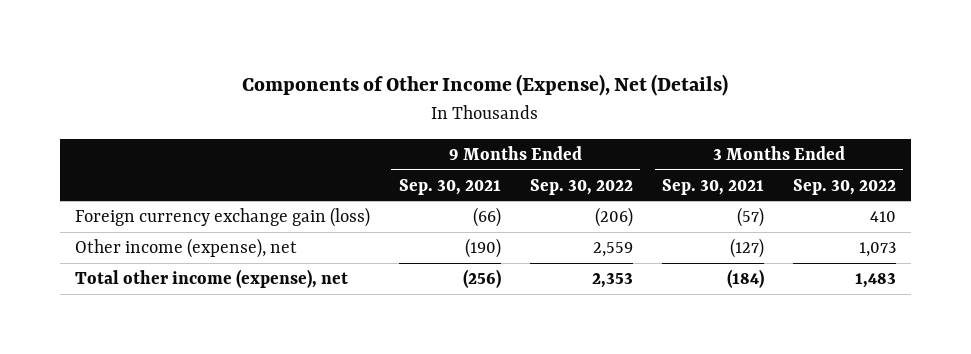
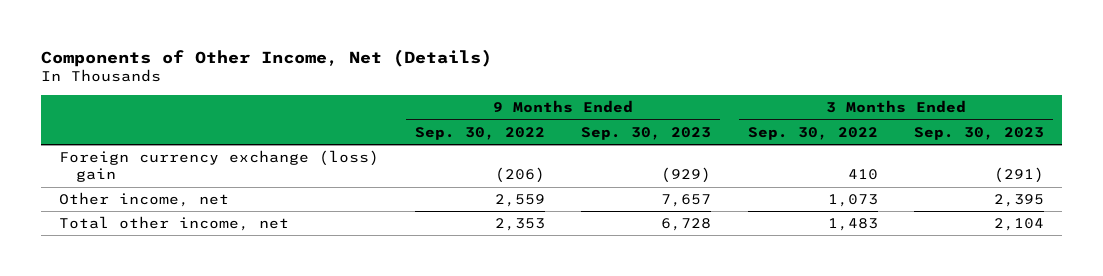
[242,74,729,97] Components of Other Income (Expense), Net (Details) -> [41,48,493,67] Components of Other Income, Net (Details)
[398,178,501,195] Sep. 30, 2021 -> none
[662,178,765,195] Sep. 30, 2021 -> none
none -> [581,126,712,140] Sep. 30, 2023
none -> [913,126,1044,140] Sep. 30, 2023
[74,207,370,228] Foreign currency exchange gain (loss) -> [59,150,380,183] Foreign currency exchange (loss) gain
[74,238,297,259] Other income (expense), net -> [59,192,230,208] Other income, net
[74,269,348,289] Total other income (expense), net -> [59,216,290,232] Total other income, net

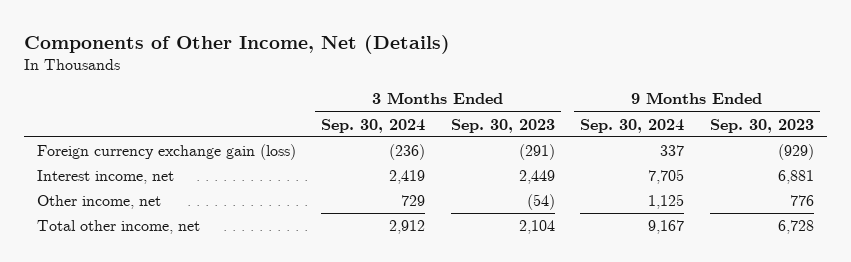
[415,126,546,140] Sep. 30, 2022 -> none
[747,126,878,140] Sep. 30, 2022 -> none
none -> [321,118,426,133] Sep. 30, 2024
none -> [580,118,685,133] Sep. 30, 2024
[59,150,380,183] Foreign currency exchange (loss) gain -> [36,144,296,161] Foreign currency exchange gain (loss)
none -> [36,170,174,185] Interest income, net
[661,194,712,208] 7,657 -> [790,195,815,207] 776
[993,194,1044,208] 2,395 -> [526,194,555,211] (54)

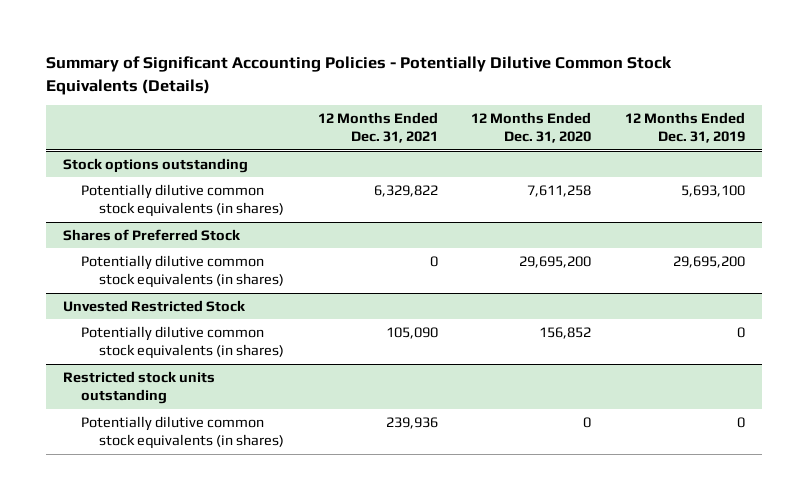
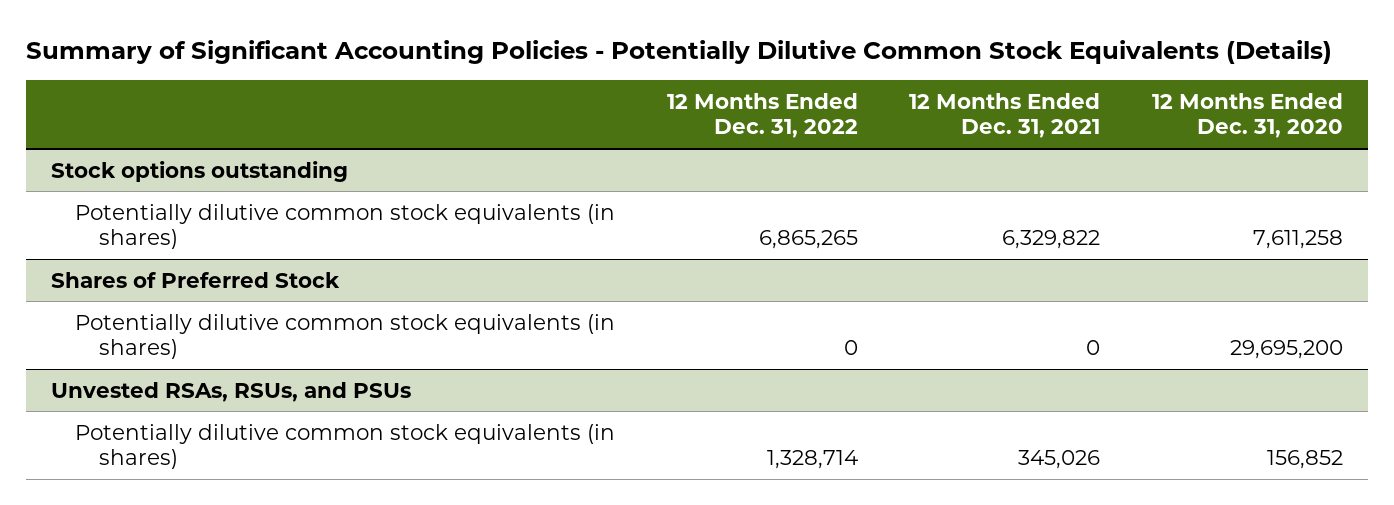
[625,111,746,144] 12 Months Ended Dec. 31, 2019 -> none
none -> [666,92,858,139] 12 Months Ended Dec. 31, 2022
[62,299,246,312] Unvested Restricted Stock -> none
[62,370,215,405] Restricted stock units outstanding -> none
[80,415,284,450] Potentially dilutive common stock equivalents (in shares) -> none
none -> [51,381,412,402] Unvested RSAs, RSUs, and PSUs
[385,326,438,339] 105,090 -> [1018,450,1101,470] 345,026

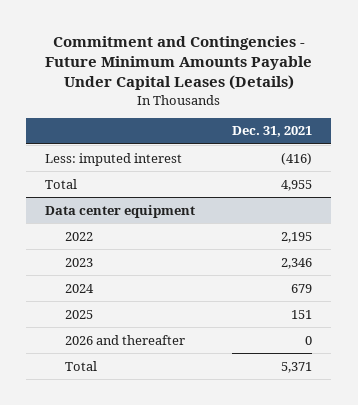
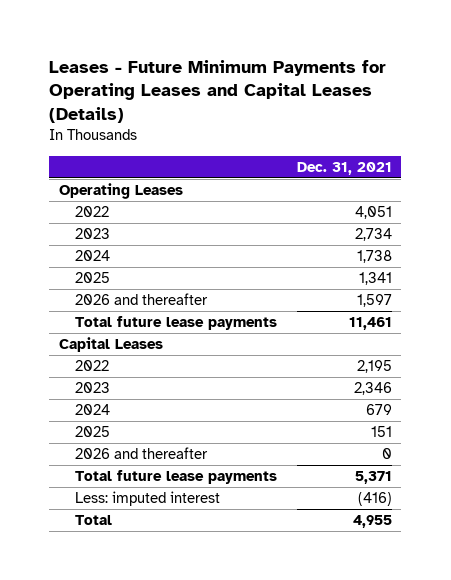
[44,35,312,91] Commitment and Contingencies - Future Minimum Amounts Payable Under Capital Leases (Details) -> [49,59,387,123] Leases - Future Minimum Payments for Operating Leases and Capital Leases (Details)
[45,204,196,218] Data center equipment -> none
none -> [59,183,184,200] Operating Leases
none -> [75,206,110,218] 2022
none -> [75,228,111,240] 2023
none -> [75,250,111,262] 2024
none -> [75,272,111,284] 2025
none -> [75,293,209,306] 2026 and thereafter
none -> [75,316,278,331] Total future lease payments
none -> [59,337,164,353] Capital Leases
[65,360,98,371] Total -> [75,470,278,485] Total future lease payments
[45,152,183,166] Less: imputed interest -> [75,491,221,507] Less: imputed interest
[45,178,78,189] Total -> [75,515,113,526] Total

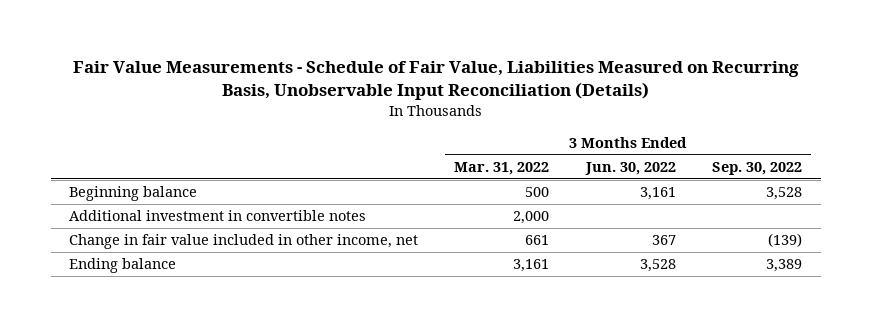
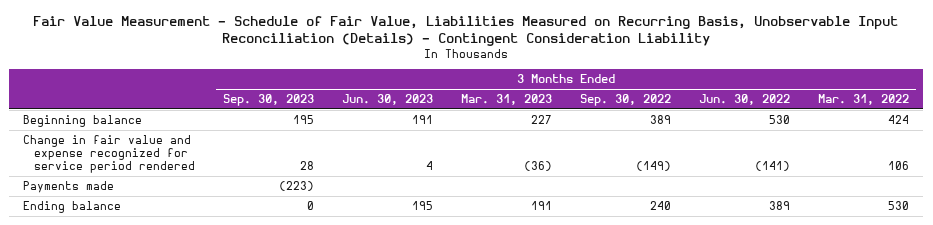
[72,61,799,101] Fair Value Measurements - Schedule of Fair Value, Liabilities Measured on Recurring Basis, Unobservable Input Reconciliation (Details) -> [33,16,899,47] Fair Value Measurement - Schedule of Fair Value, Liabilities Measured on Recurring Basis, Unobservable Input Reconciliation (Details) - Contingent Consideration Liability
none -> [222,94,314,107] Sep. 30, 2023
none -> [341,94,433,106] Jun. 30, 2023
none -> [461,94,553,106] Mar. 31, 2023
[68,210,366,222] Additional investment in convertible notes -> none
[525,187,550,198] 500 -> [888,115,910,125] 424
[639,187,676,201] 3,161 -> [769,115,791,125] 530
[766,187,803,201] 3,528 -> [650,115,672,125] 389
[68,234,418,250] Change in fair value included in other income, net -> [23,135,195,174] Change in fair value and expense recognized for service period rendered
[525,235,550,246] 661 -> [888,161,910,171] 106
[651,235,676,246] 367 -> [755,161,791,172] (141)
[768,233,803,248] (139) -> [636,161,672,172] (149)
none -> [23,181,115,194] Payments made
[513,259,550,273] 3,161 -> [888,201,910,211] 530
[639,259,676,273] 3,528 -> [769,201,791,211] 389
[766,259,803,273] 3,389 -> [650,201,672,211] 240

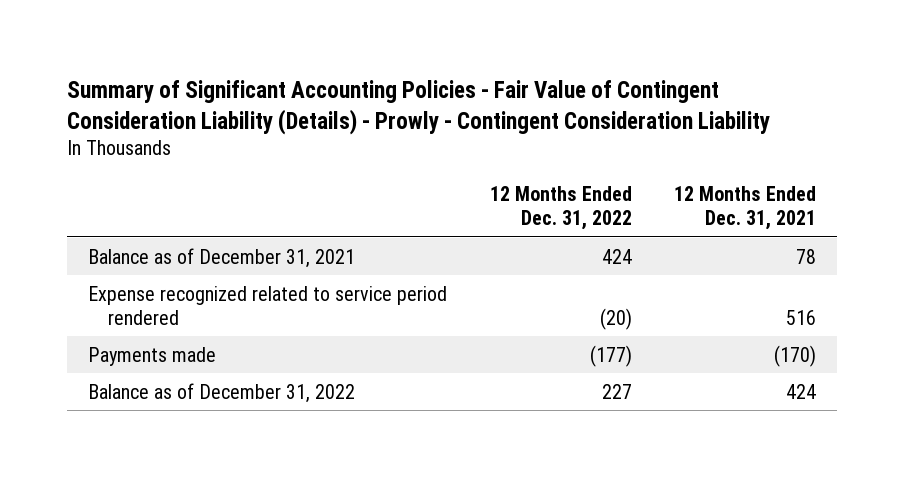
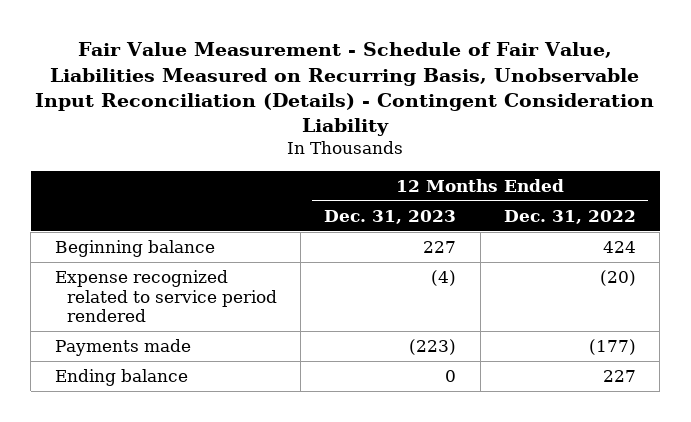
[67,79,771,135] Summary of Significant Accounting Policies - Fair Value of Contingent Consideration Liability (Details) - Prowly - Contingent Consideration Liability -> [35,42,655,137] Fair Value Measurement - Schedule of Fair Value, Liabilities Measured on Recurring Basis, Unobservable Input Reconciliation (Details) - Contingent Consideration Liability
[673,185,816,231] 12 Months Ended Dec. 31, 2021 -> none
none -> [324,209,457,224] Dec. 31, 2023
[88,247,356,268] Balance as of December 31, 2021 -> [54,240,215,258] Beginning balance
[88,382,356,403] Balance as of December 31, 2022 -> [54,369,188,387] Ending balance

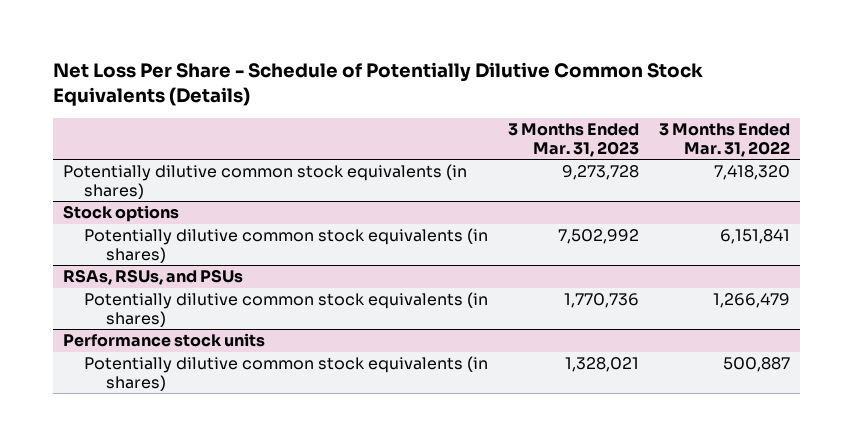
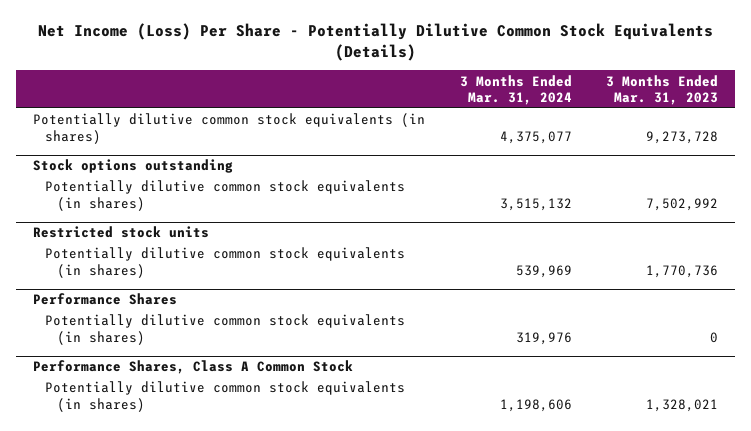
[52,62,703,107] Net Loss Per Share - Schedule of Potentially Dilutive Common Stock Equivalents (Details) -> [37,23,713,62] Net Income (Loss) Per Share - Potentially Dilutive Common Stock Equivalents (Details)
[659,123,791,157] 3 Months Ended Mar. 31, 2022 -> none
none -> [459,74,572,106] 3 Months Ended Mar. 31, 2024
[62,205,179,223] Stock options -> [33,159,234,174] Stock options outstanding
[62,269,243,286] RSAs, RSUs, and PSUs -> none
none -> [33,226,210,239] Restricted stock units
[62,333,265,348] Performance stock units -> [33,293,178,306] Performance Shares
none -> [44,314,405,345] Potentially dilutive common stock equivalents (in shares)
none -> [33,360,354,375] Performance Shares, Class A Common Stock

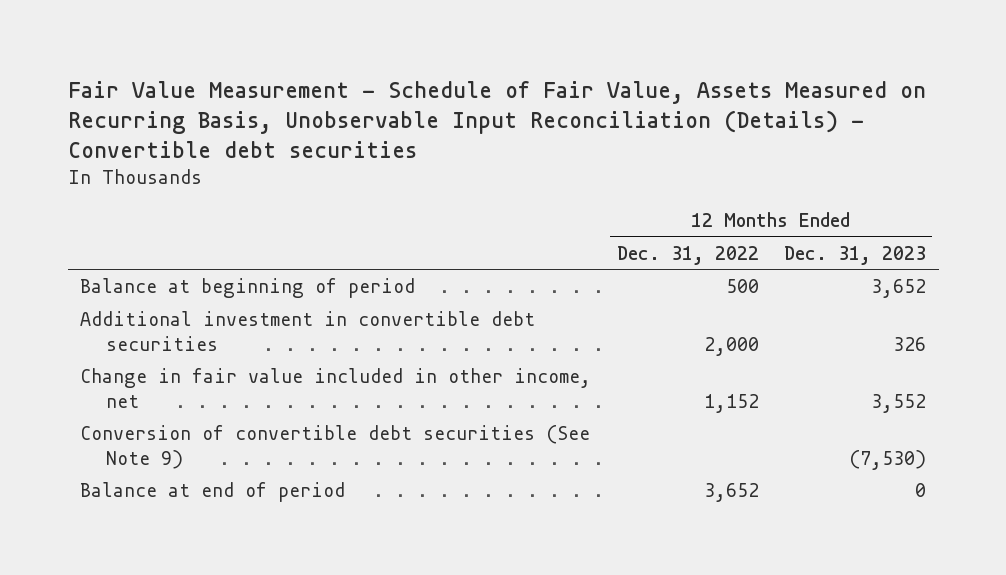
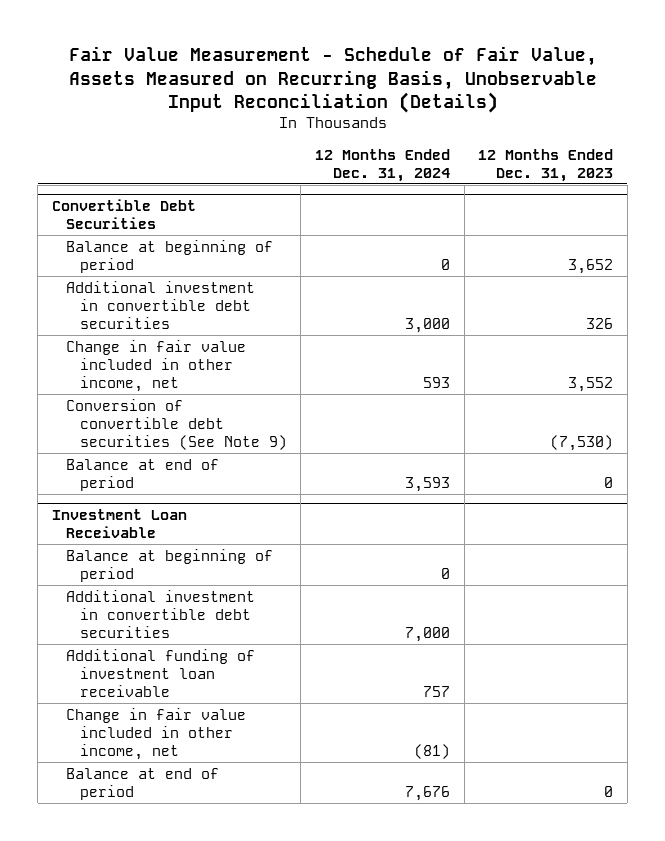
[67,80,926,158] Fair Value Measurement - Schedule of Fair Value, Assets Measured on Recurring Basis, Unobservable Input Reconciliation (Details) - Convertible debt securities -> [68,46,597,114] Fair Value Measurement - Schedule of Fair Value, Assets Measured on Recurring Basis, Unobservable Input Reconciliation (Details)
[616,245,759,265] Dec. 31, 2022 -> none
none -> [315,148,451,182] 12 Months Ended Dec. 31, 2024
none -> [52,198,197,229] Convertible Debt Securities
none -> [52,508,188,538] Investment Loan Receivable
none -> [65,548,273,582] Balance at beginning of period
none -> [65,589,255,638] Additional investment in convertible debt securities
none -> [65,648,255,697] Additional funding of investment loan receivable
none -> [65,707,246,760] Change in fair value included in other income, net
none -> [65,767,219,800] Balance at end of period

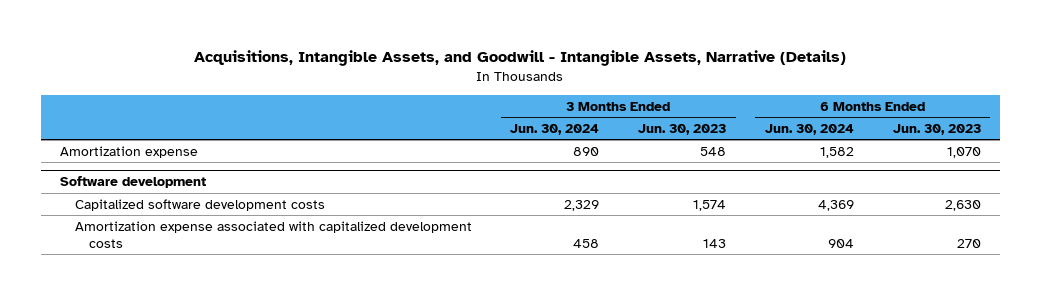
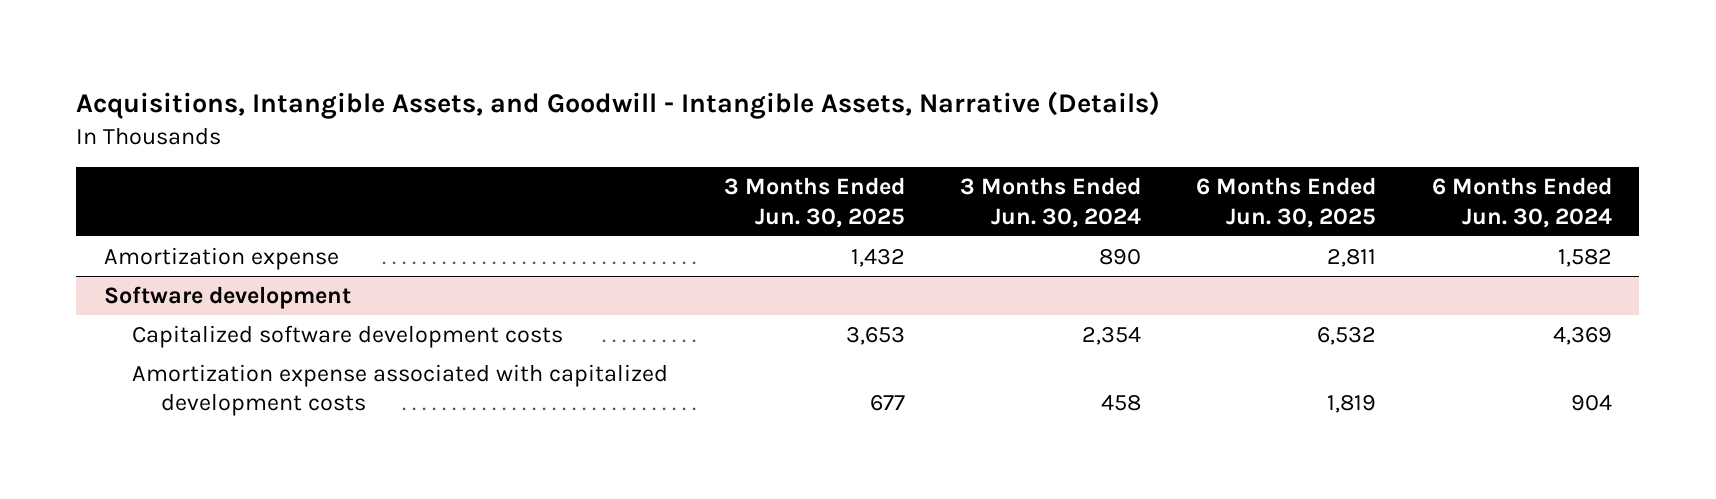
[638,124,727,136] Jun. 30, 2023 -> none
[892,124,981,136] Jun. 30, 2023 -> none
none -> [723,177,905,228] 3 Months Ended Jun. 30, 2025
none -> [1196,177,1377,228] 6 Months Ended Jun. 30, 2025
[564,199,600,211] 2,329 -> [1082,326,1142,345] 2,354

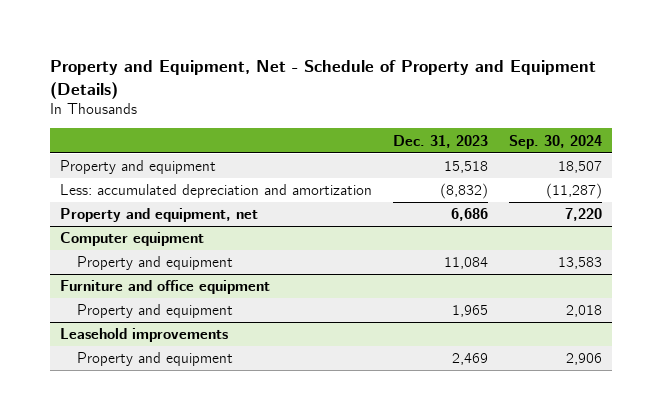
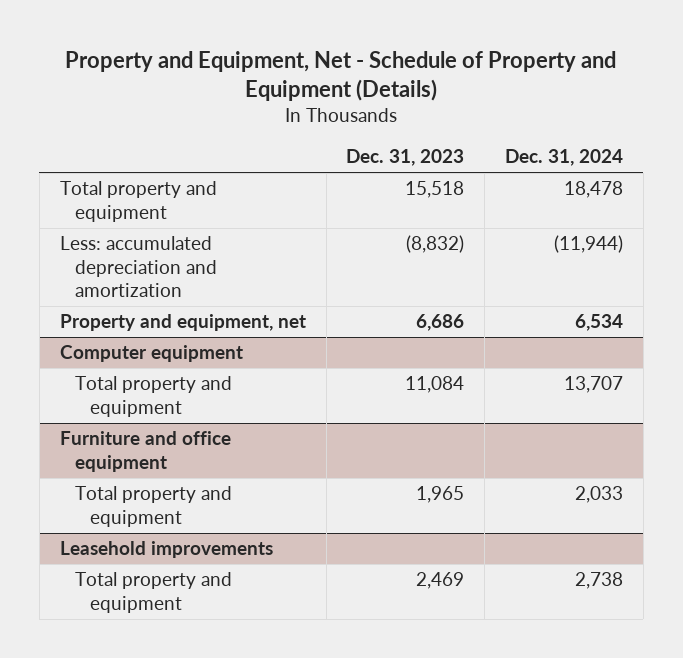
[508,134,602,149] Sep. 30, 2024 -> none
none -> [505,149,624,167] Dec. 31, 2024
[60,160,217,175] Property and equipment -> [59,181,217,222] Total property and equipment
[77,256,234,271] Property and equipment -> [74,376,232,417] Total property and equipment
[77,304,234,319] Property and equipment -> [74,486,232,527] Total property and equipment
[77,352,234,367] Property and equipment -> [74,572,232,613] Total property and equipment

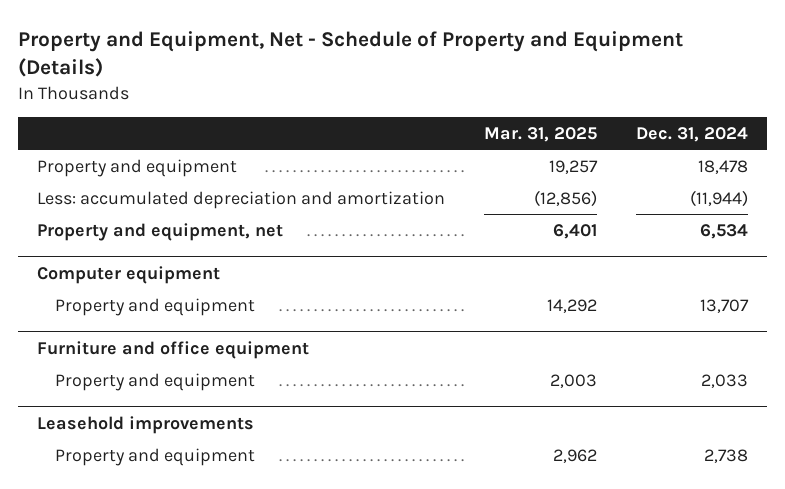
[346,149,465,167] Dec. 31, 2023 -> none
none -> [483,126,597,142] Mar. 31, 2025
[59,181,217,222] Total property and equipment -> [37,158,238,177] Property and equipment
[74,376,232,417] Total property and equipment -> [55,297,256,316] Property and equipment
[74,486,232,527] Total property and equipment -> [55,372,256,391] Property and equipment
[74,572,232,613] Total property and equipment -> [55,447,256,466] Property and equipment

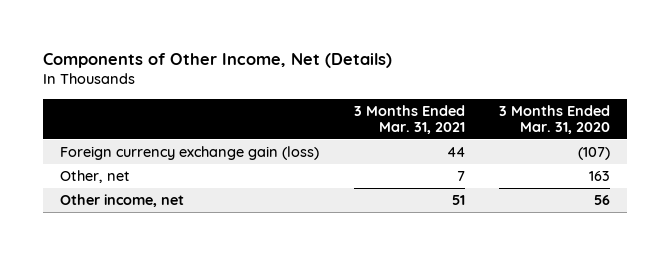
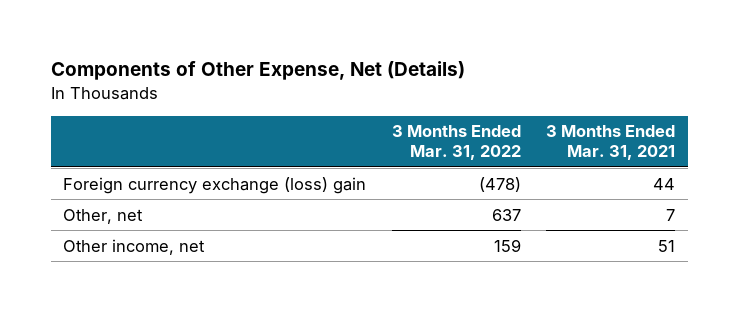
[42,53,392,69] Components of Other Income, Net (Details) -> [50,61,465,81] Components of Other Expense, Net (Details)
[498,104,610,135] 3 Months Ended Mar. 31, 2020 -> none
none -> [391,125,521,161] 3 Months Ended Mar. 31, 2022
[60,145,320,160] Foreign currency exchange gain (loss) -> [63,176,367,194] Foreign currency exchange (loss) gain

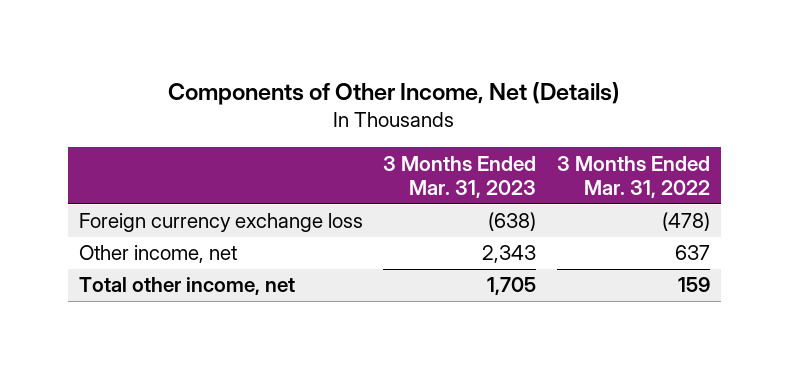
[50,61,465,81] Components of Other Expense, Net (Details) -> [168,81,621,105] Components of Other Income, Net (Details)
[546,125,676,161] 3 Months Ended Mar. 31, 2021 -> none
none -> [383,155,537,198] 3 Months Ended Mar. 31, 2023
[63,176,367,194] Foreign currency exchange (loss) gain -> [78,213,363,233] Foreign currency exchange loss
[63,208,144,224] Other, net -> [78,245,237,264] Other income, net
[63,238,206,255] Other income, net -> [78,277,295,296] Total other income, net

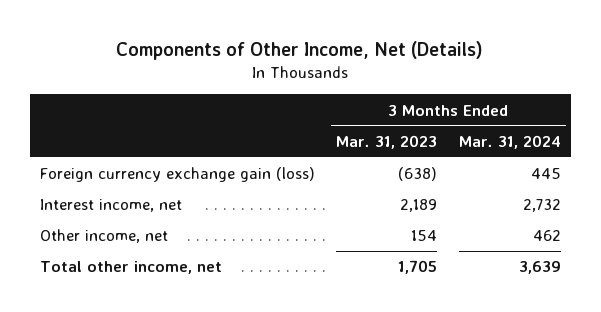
[557,155,711,198] 3 Months Ended Mar. 31, 2022 -> none
none -> [458,134,561,149] Mar. 31, 2024
[78,213,363,233] Foreign currency exchange loss -> [40,167,316,183] Foreign currency exchange gain (loss)
none -> [40,199,183,213] Interest income, net
[482,245,537,264] 2,343 -> [411,230,438,242] 154

